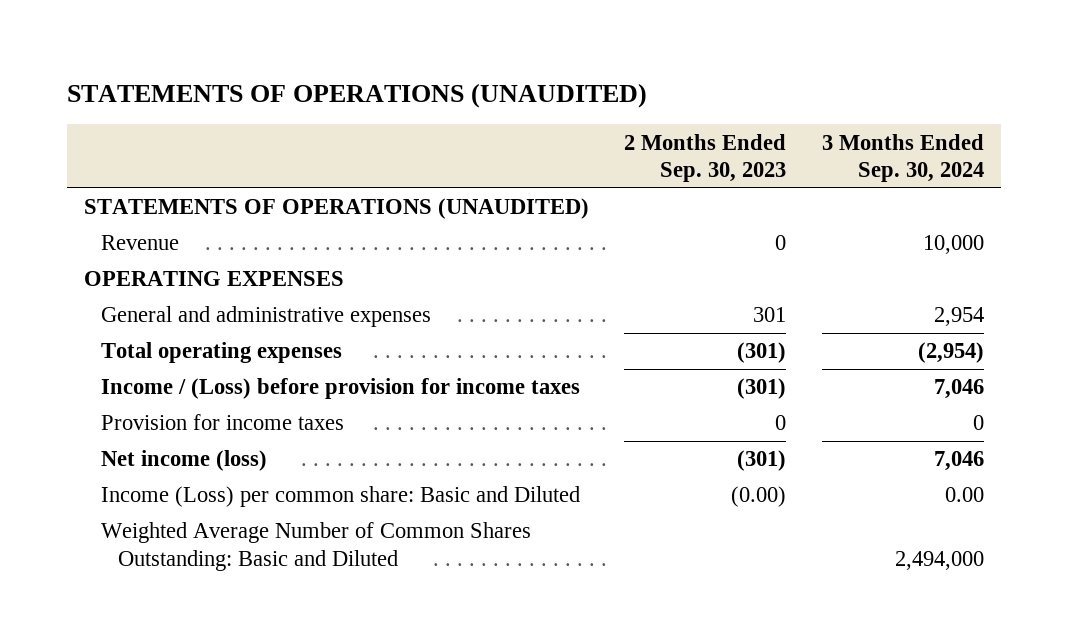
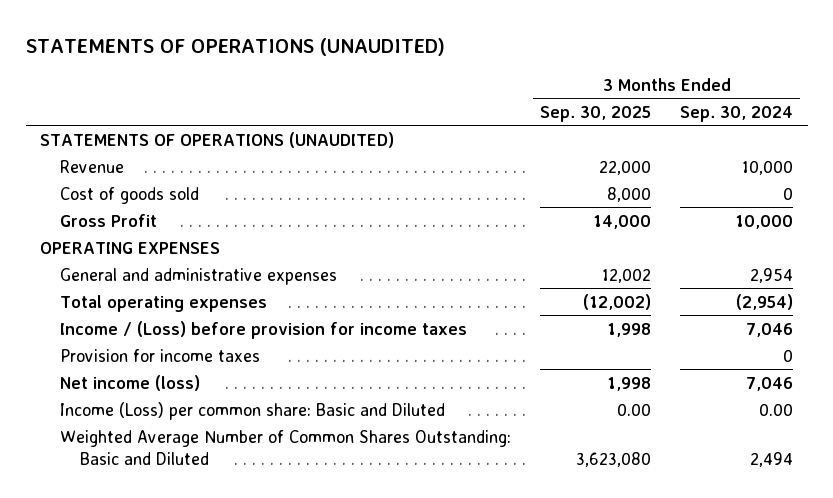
[624,133,787,182] 2 Months Ended Sep. 30, 2023 -> none
none -> [540,105,652,122] Sep. 30, 2025
none -> [60,186,200,204] Cost of goods sold
none -> [60,213,158,227] Gross Profit
[894,550,984,570] 2,494,000 -> [750,451,794,467] 2,494

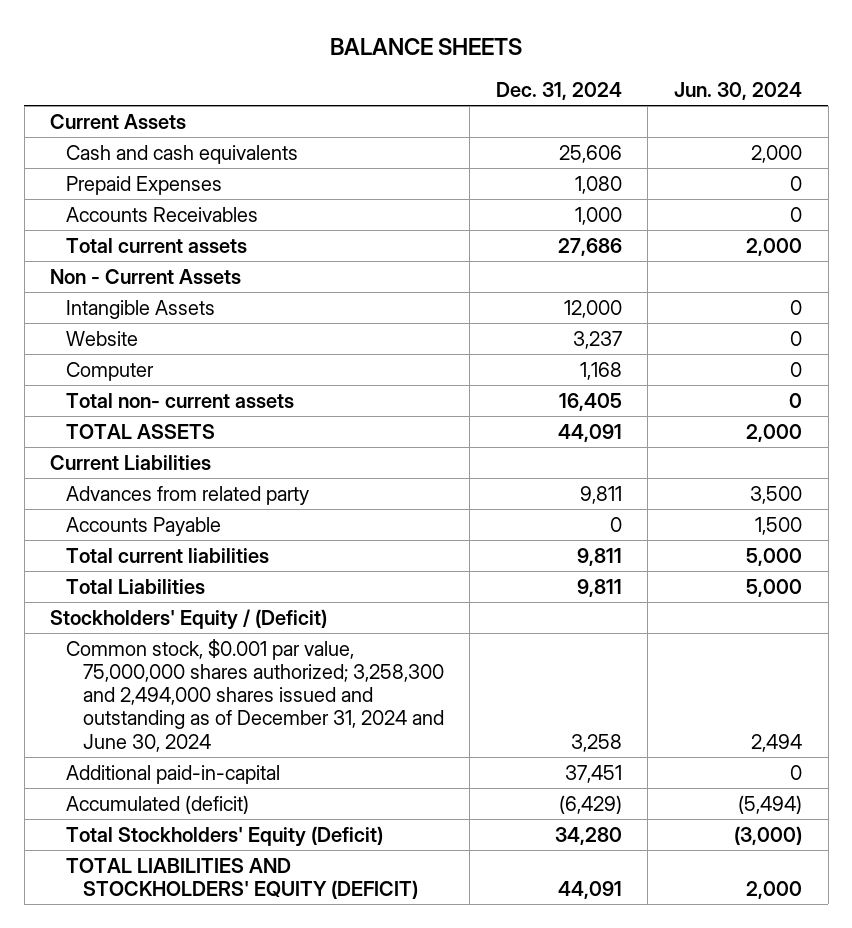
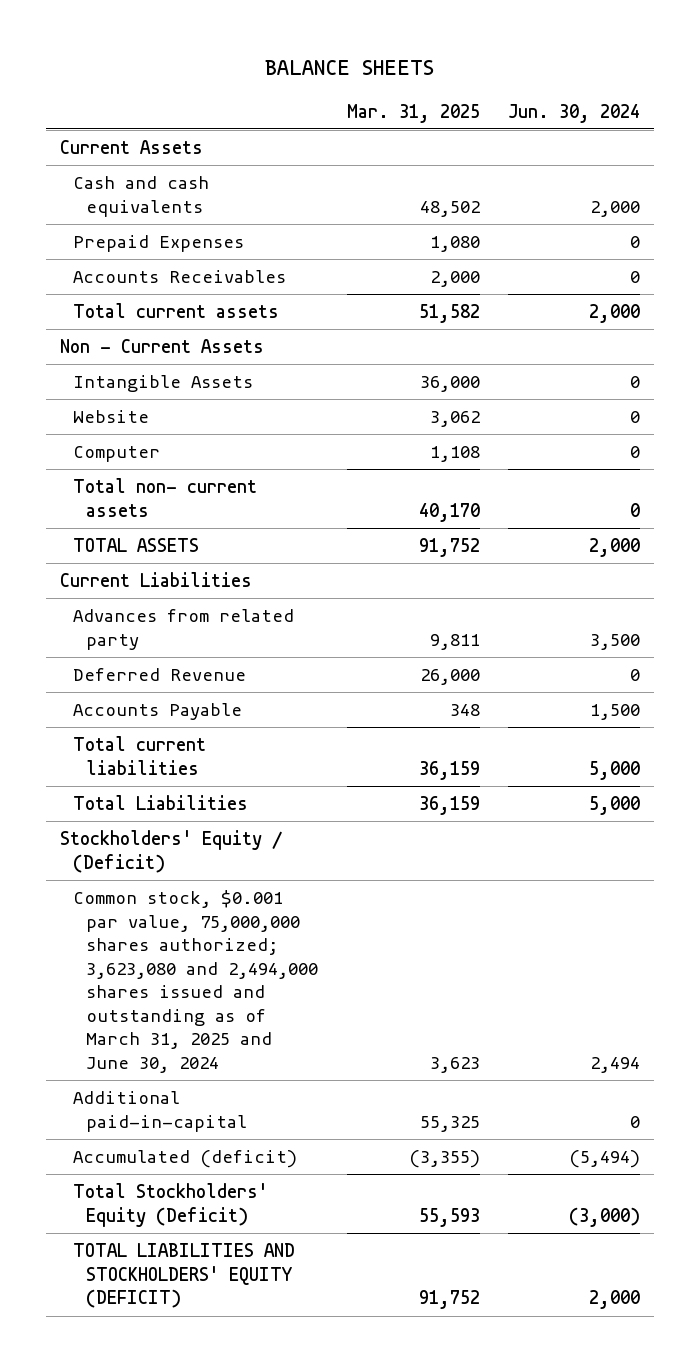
[495,82,622,101] Dec. 31, 2024 -> none
none -> [346,103,480,123] Mar. 31, 2025
none -> [73,668,247,682] Deferred Revenue
[66,638,444,752] Common stock, $0.001 par value, 75,000,000 shares authorized; 3,258,300 and 2,494,000 shares issued and outstanding as of December 31, 2024 and June 30, 2024 -> [73,890,319,1073] Common stock, $0.001 par value, 75,000,000 shares authorized; 3,623,080 and 2,494,000 shares issued and outstanding as of March 31, 2025 and June 30, 2024

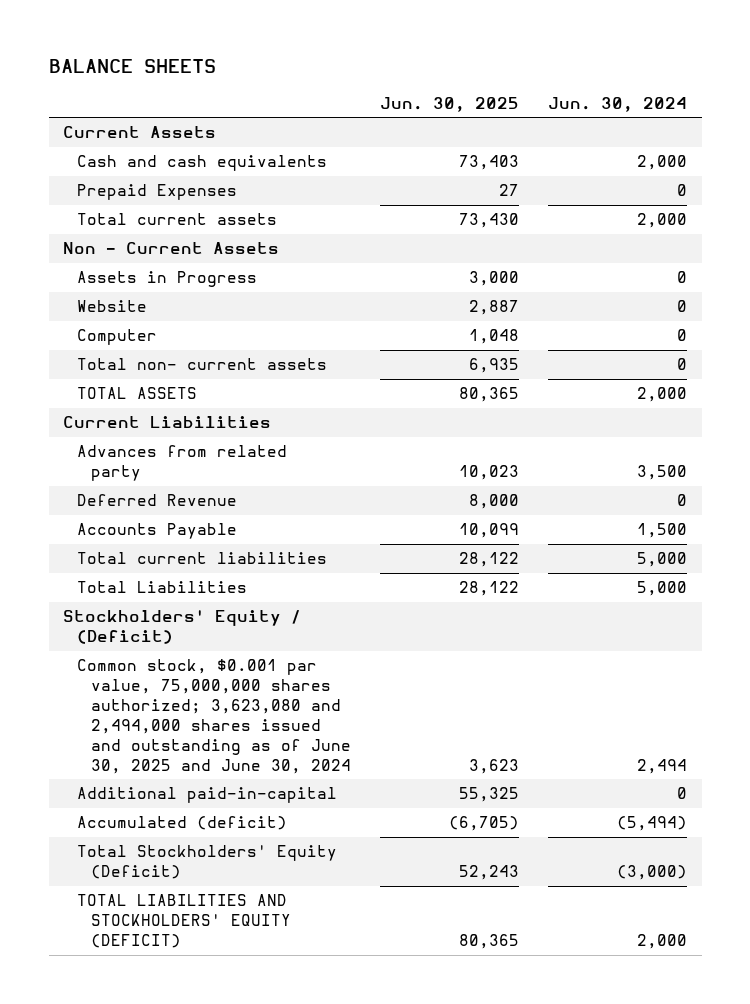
[346,103,480,123] Mar. 31, 2025 -> none
none -> [379,96,519,112] Jun. 30, 2025
[73,270,287,284] Accounts Receivables -> none
[73,375,254,393] Intangible Assets -> none
none -> [76,271,257,288] Assets in Progress
[73,890,319,1073] Common stock, $0.001 par value, 75,000,000 shares authorized; 3,623,080 and 2,494,000 shares issued and outstanding as of March 31, 2025 and June 30, 2024 -> [76,659,351,774] Common stock, $0.001 par value, 75,000,000 shares authorized; 3,623,080 and 2,494,000 shares issued and outstanding as of June 30, 2025 and June 30, 2024

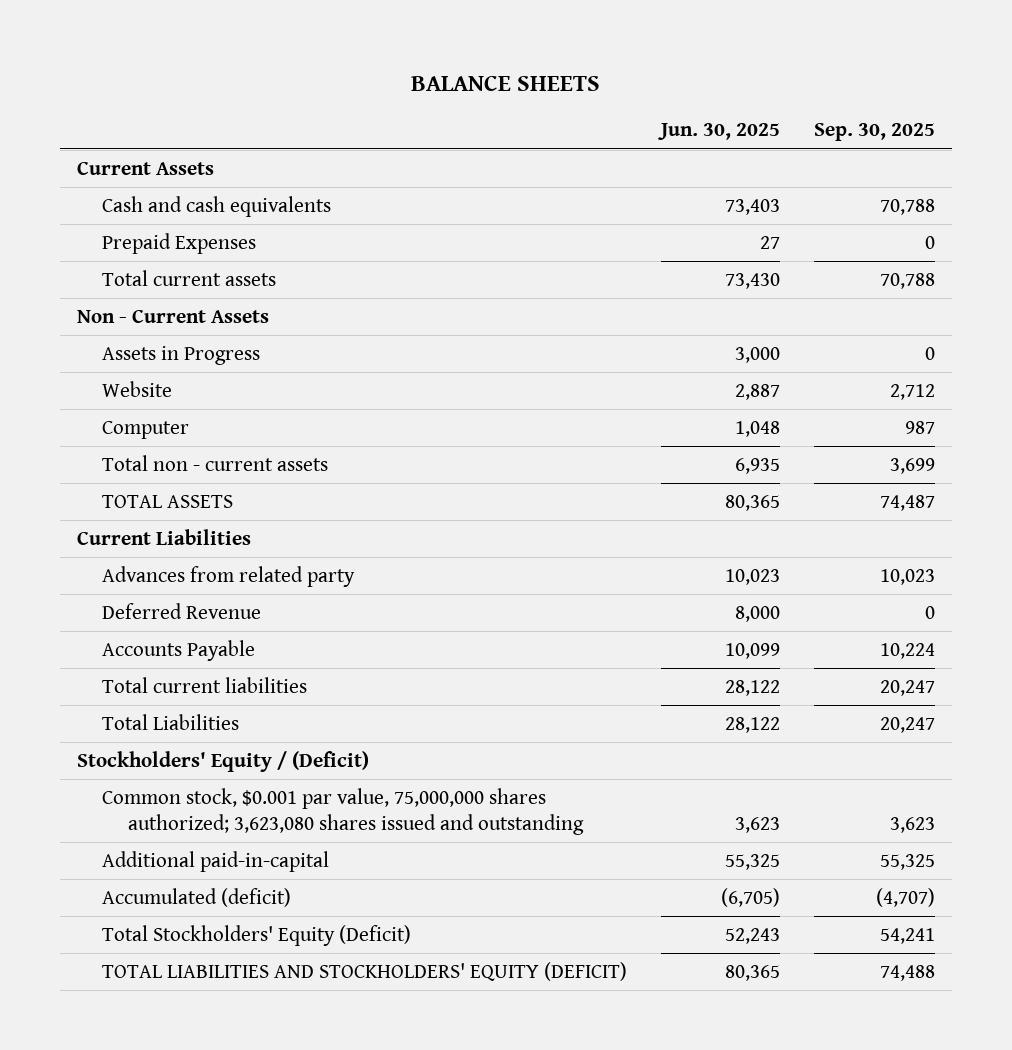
[547,96,687,112] Jun. 30, 2024 -> none
none -> [814,123,936,142] Sep. 30, 2025
[76,358,327,371] Total non- current assets -> [102,454,329,471] Total non - current assets
[76,659,351,774] Common stock, $0.001 par value, 75,000,000 shares authorized; 3,623,080 and 2,494,000 shares issued and outstanding as of June 30, 2025 and June 30, 2024 -> [102,787,584,835] Common stock, $0.001 par value, 75,000,000 shares authorized; 3,623,080 shares issued and outstanding

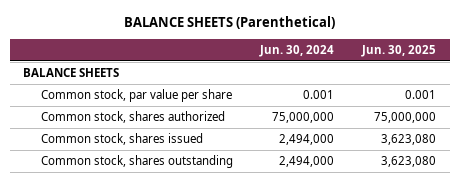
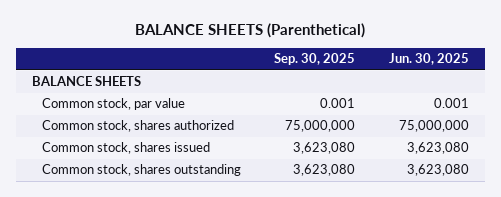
[259,44,335,57] Jun. 30, 2024 -> none
none -> [274,53,356,66] Sep. 30, 2025
[41,89,233,103] Common stock, par value per share -> [41,98,185,111] Common stock, par value

